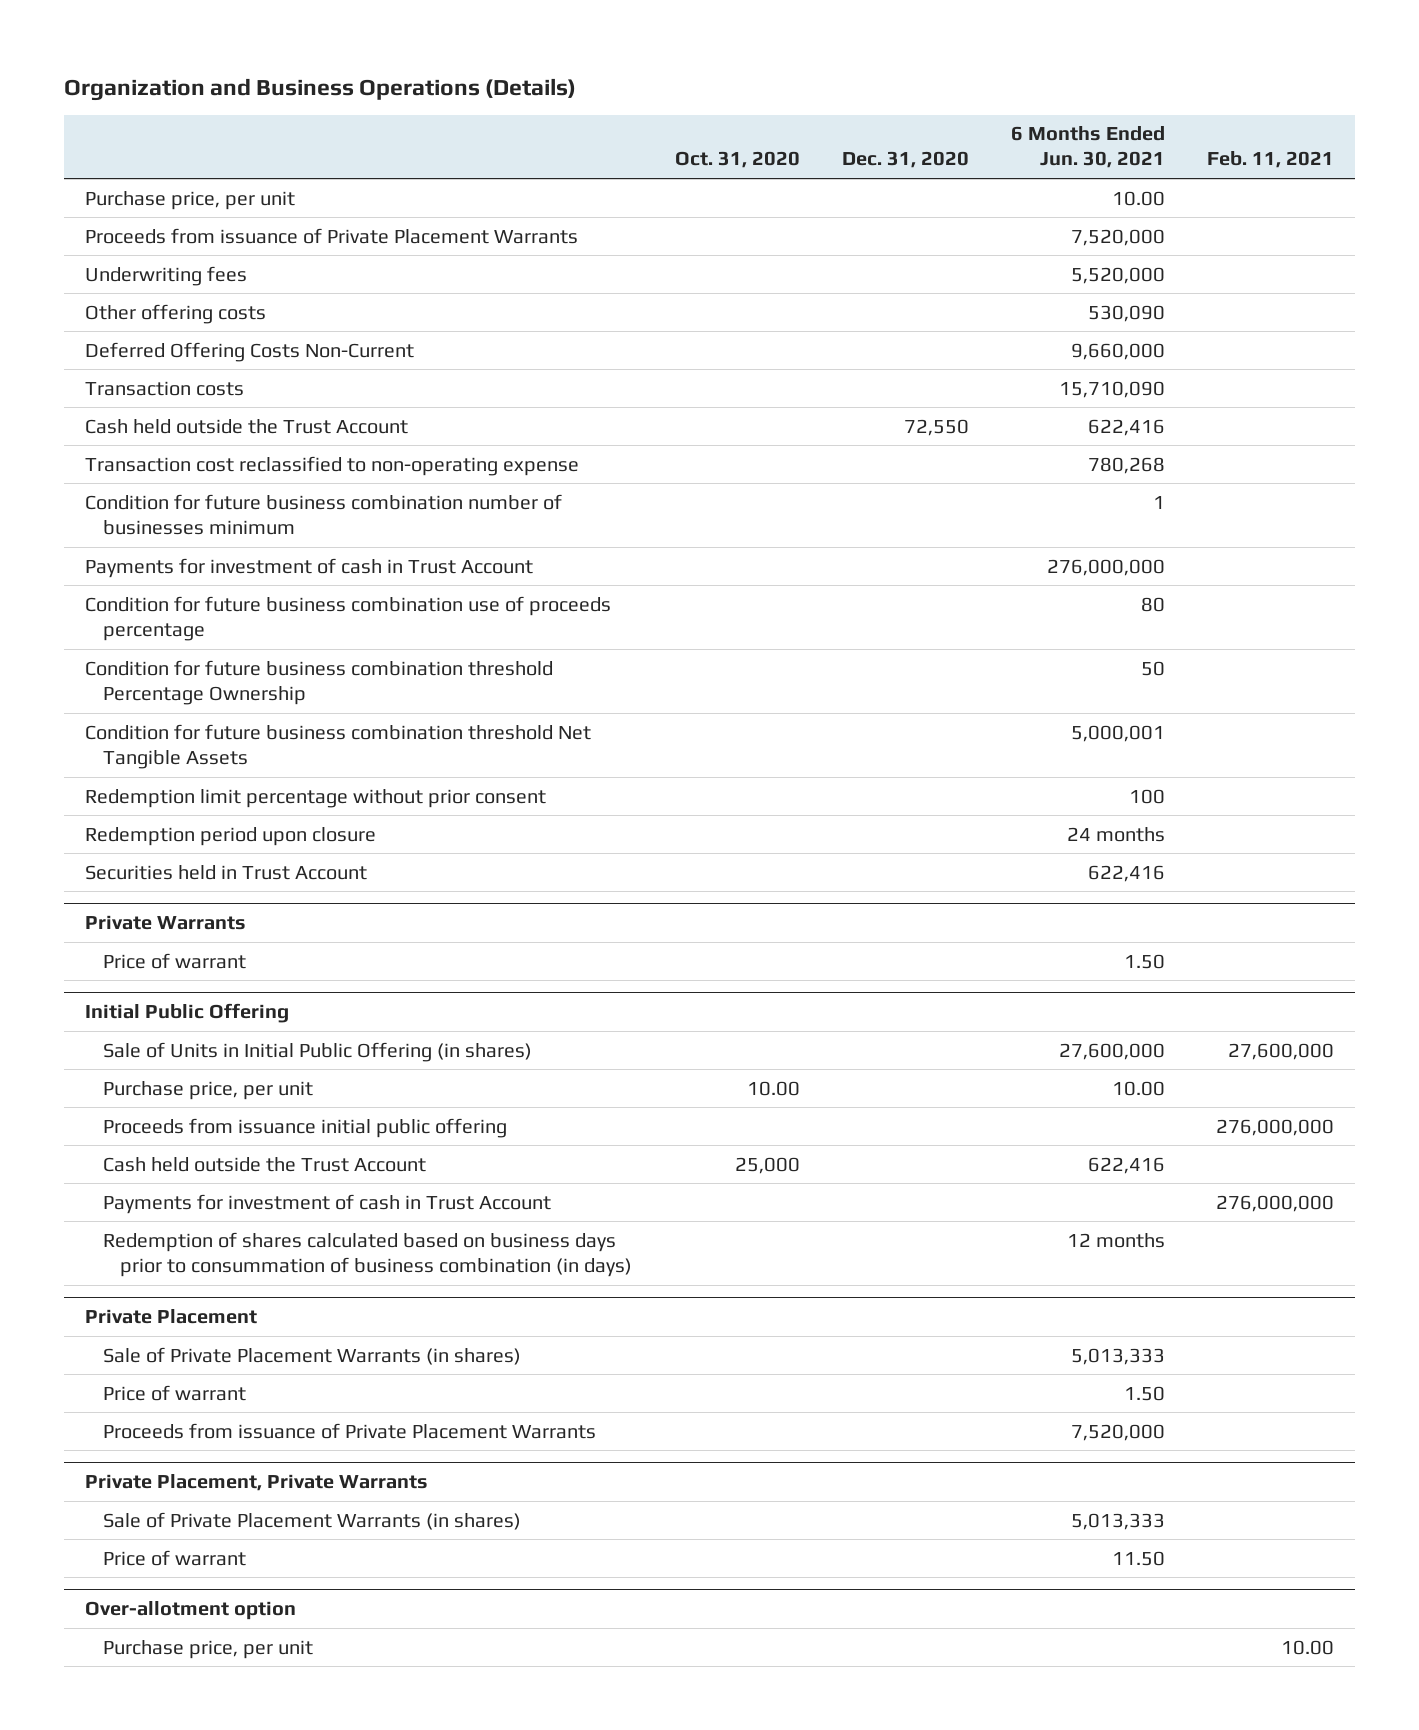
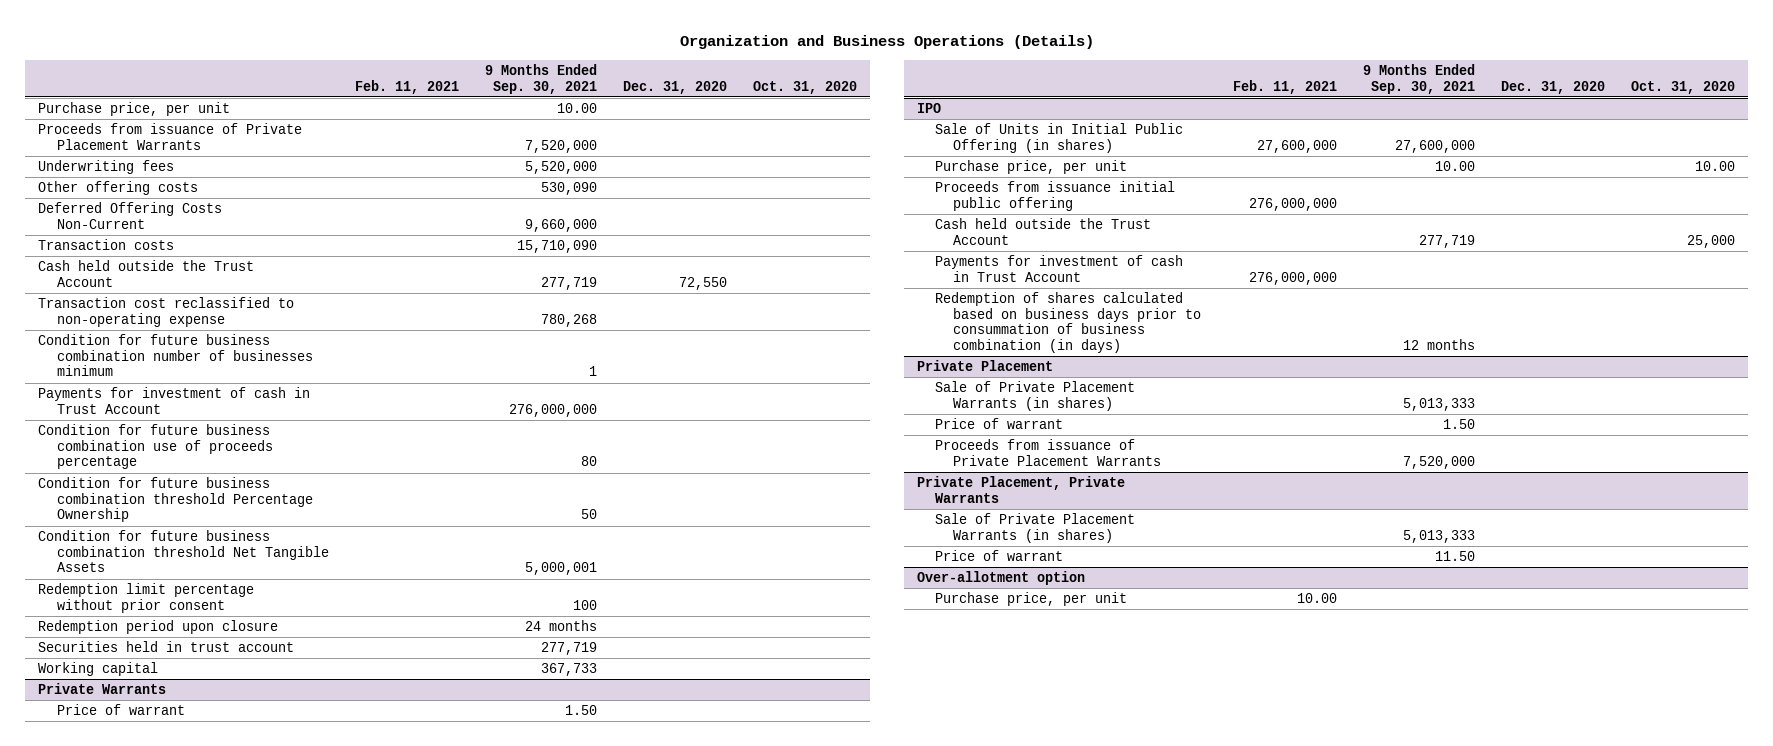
[1011,126,1166,169] 6 Months Ended Jun. 30, 2021 -> none
none -> [484,63,597,94] 9 Months Ended Sep. 30, 2021
[84,864,367,880] Securities held in Trust Account -> [38,641,295,653] Securities held in trust account
none -> [38,662,159,677] Working capital
[84,1003,289,1024] Initial Public Offering -> [916,103,941,114] IPO

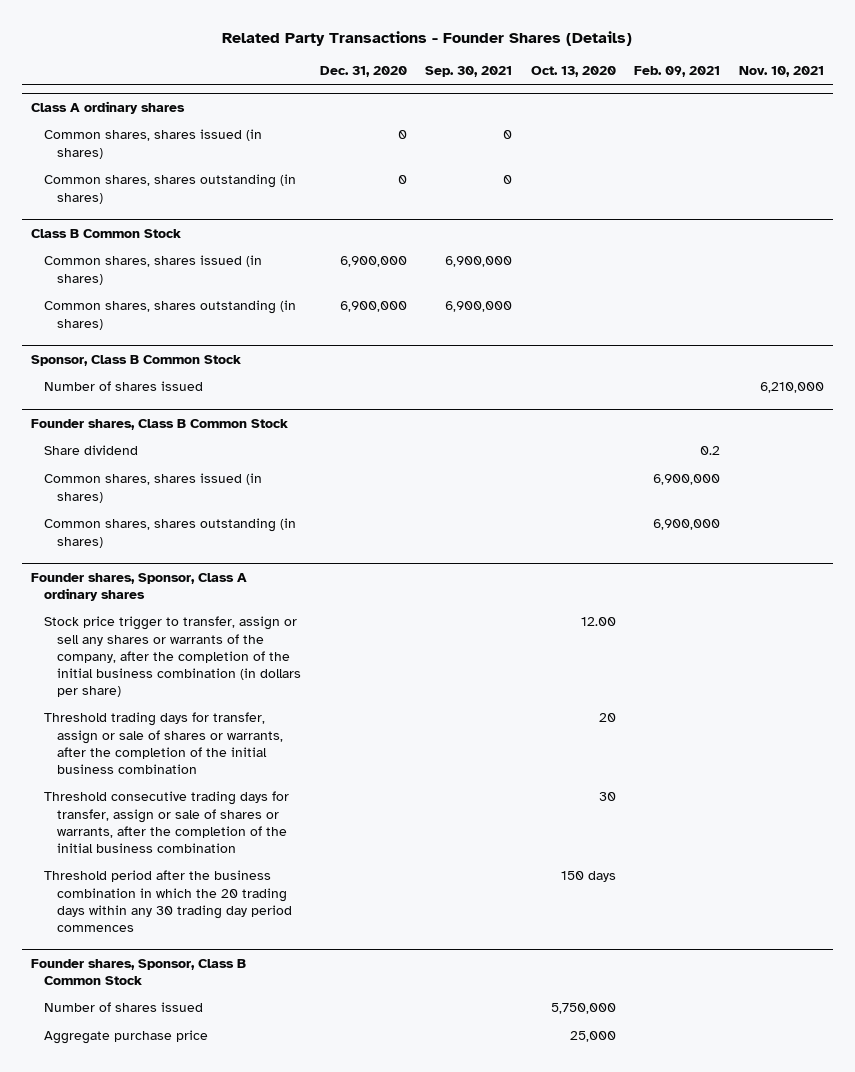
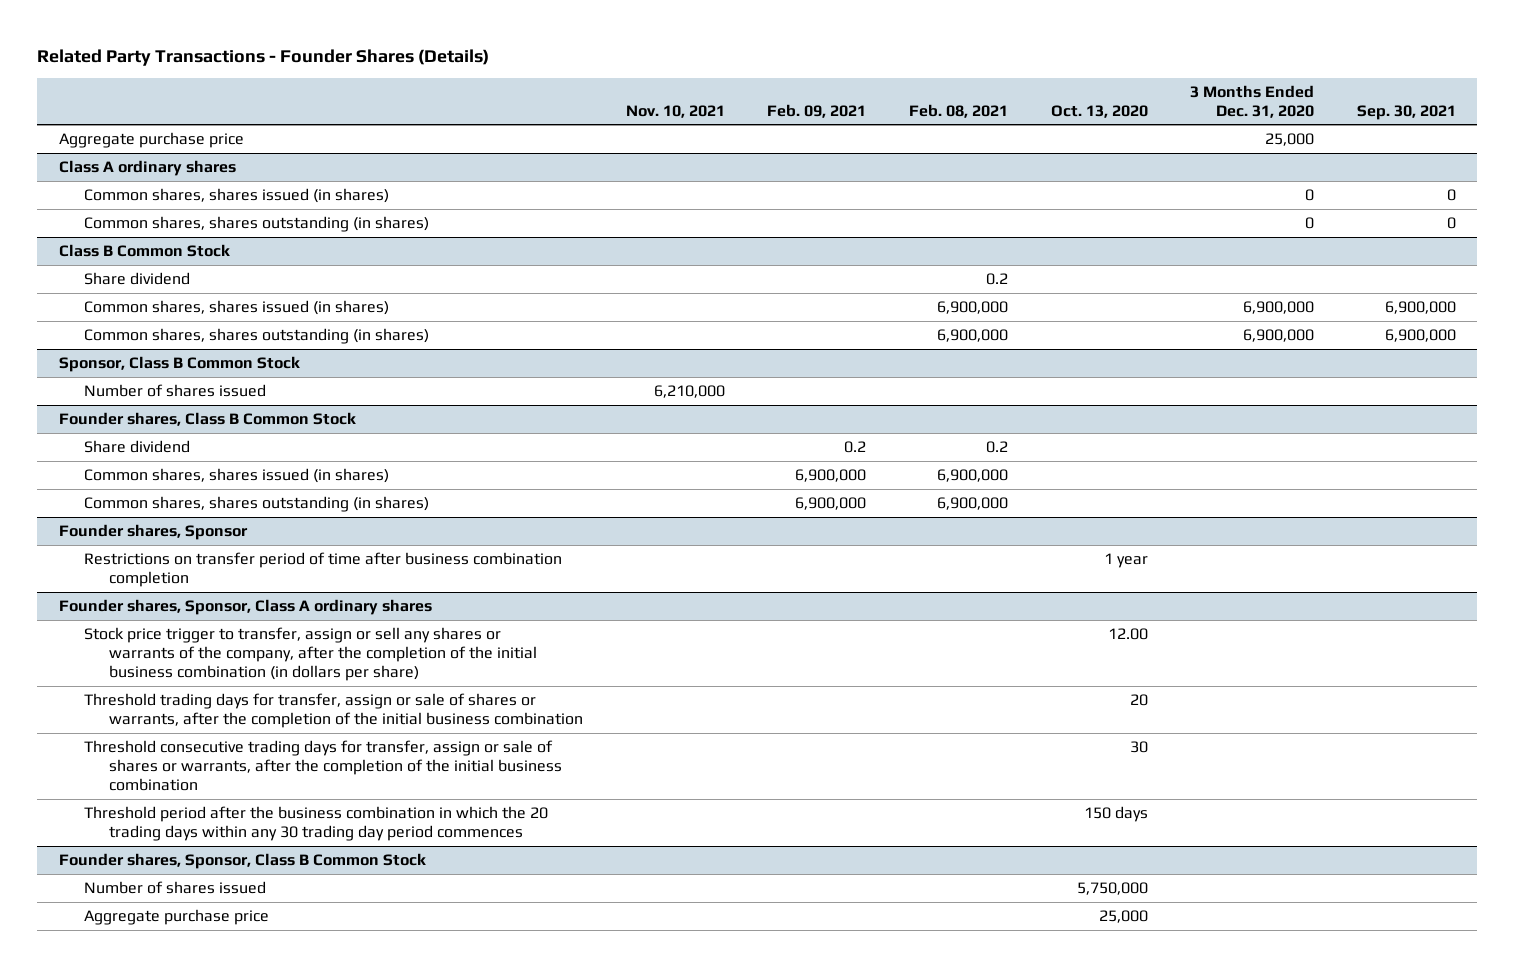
[319,66,407,78] Dec. 31, 2020 -> none
none -> [909,103,1009,118] Feb. 08, 2021
none -> [1190,84,1315,118] 3 Months Ended Dec. 31, 2020
none -> [58,132,244,149] Aggregate purchase price
none -> [83,272,190,286] Share dividend
none -> [58,524,248,541] Founder shares, Sponsor
none -> [83,552,562,588] Restrictions on transfer period of time after business combination completion

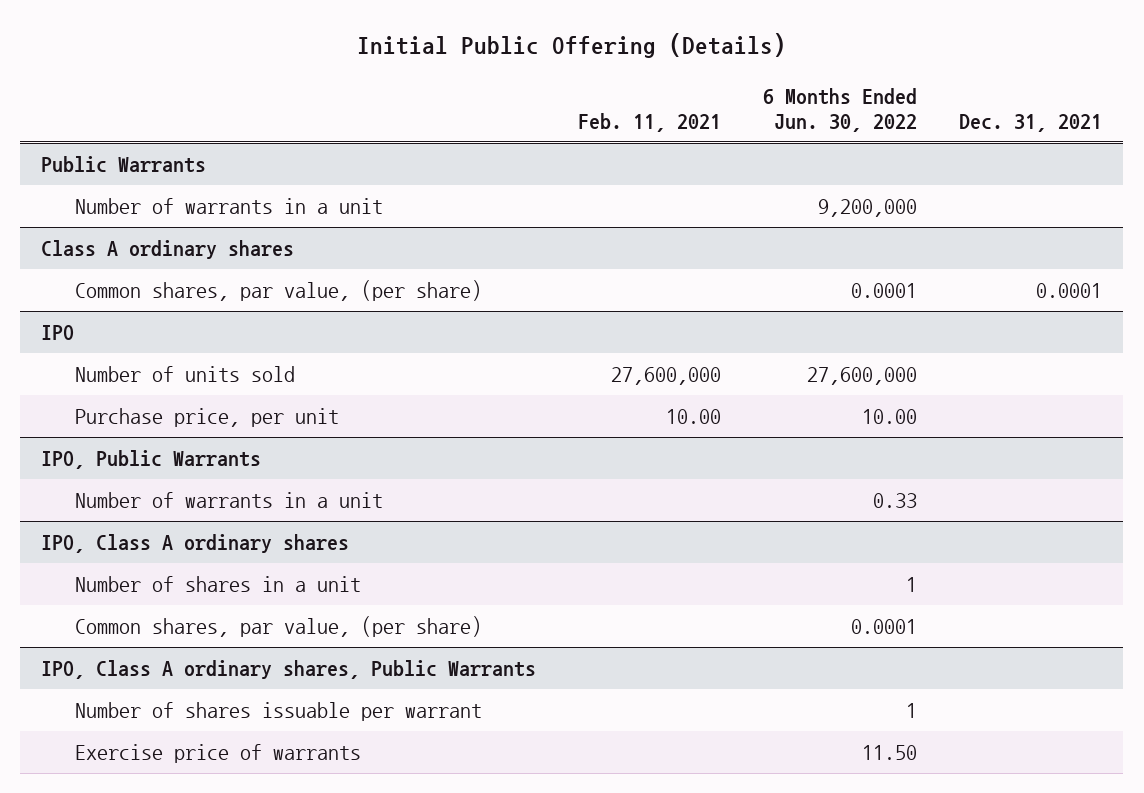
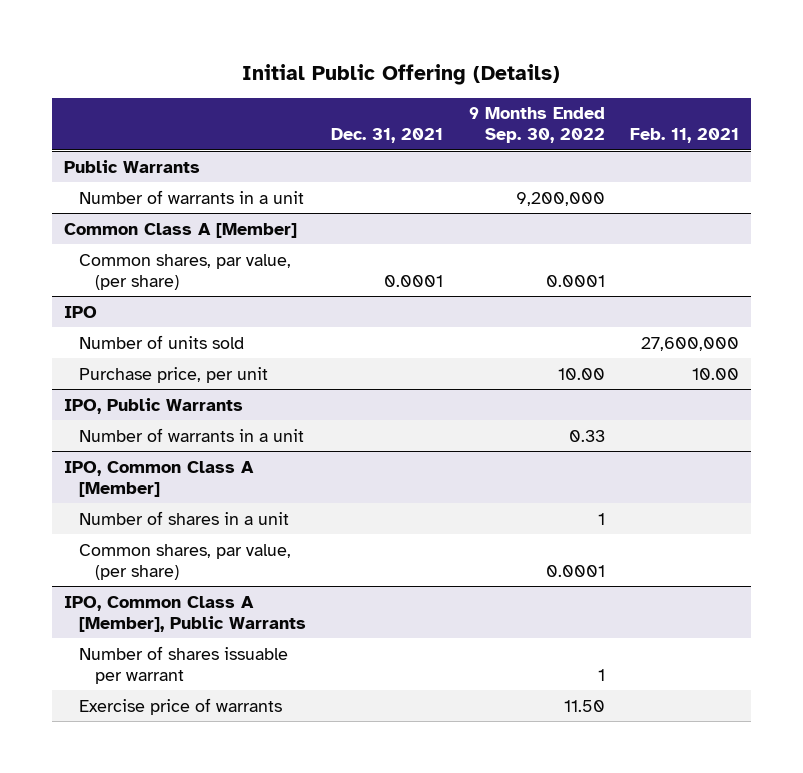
[763,87,918,132] 6 Months Ended Jun. 30, 2022 -> none
none -> [468,107,605,144] 9 Months Ended Sep. 30, 2022
[41,239,295,259] Class A ordinary shares -> [64,222,298,238] Common Class A [Member]
[41,533,350,553] IPO, Class A ordinary shares -> [64,460,255,497] IPO, Common Class A [Member]
[41,659,537,679] IPO, Class A ordinary shares, Public Warrants -> [64,595,307,632] IPO, Common Class A [Member], Public Warrants

